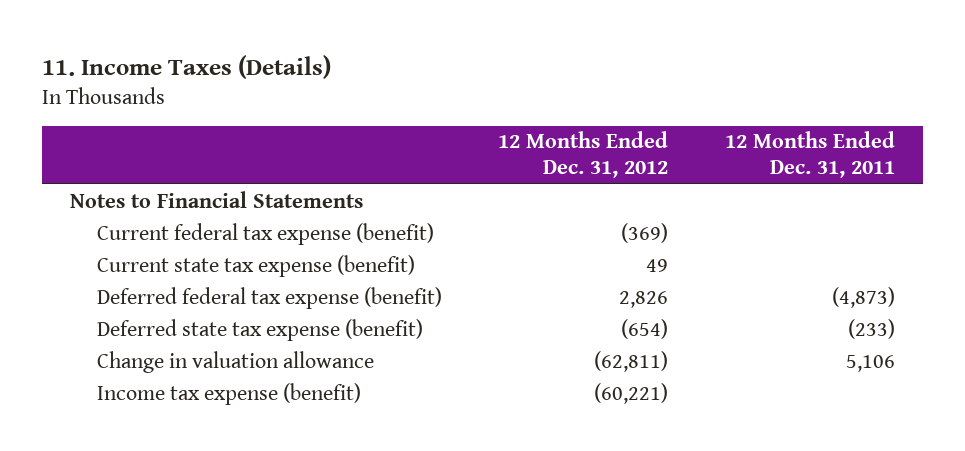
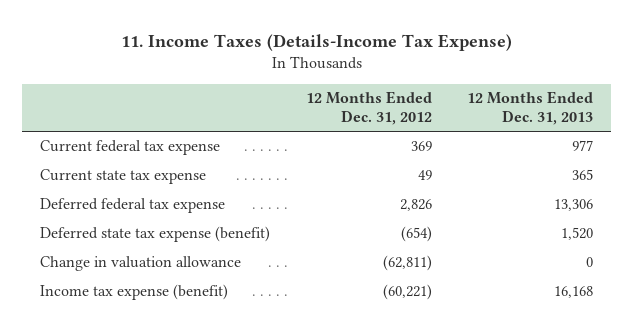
[42,55,332,80] 11. Income Taxes (Details) -> [120,33,512,51] 11. Income Taxes (Details-Income Tax Expense)
[724,131,895,179] 12 Months Ended Dec. 31, 2011 -> none
none -> [467,91,594,126] 12 Months Ended Dec. 31, 2013
[70,190,364,208] Notes to Financial Statements -> none
[96,222,434,245] Current federal tax expense (benefit) -> [39,140,220,156] Current federal tax expense
[621,222,669,243] (369) -> [410,141,432,152] 369
[96,254,415,277] Current state tax expense (benefit) -> [39,169,206,185] Current state tax expense
[96,286,442,309] Deferred federal tax expense (benefit) -> [39,198,225,214] Deferred federal tax expense

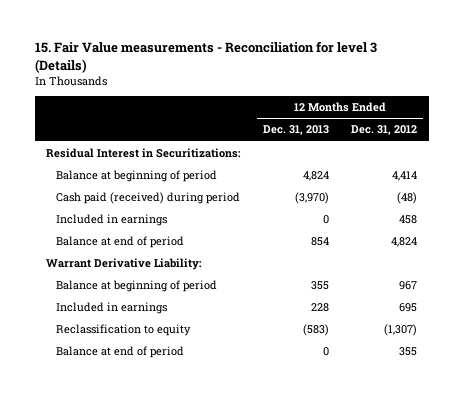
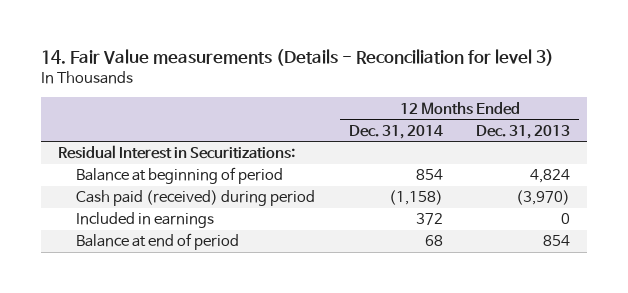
[34,41,377,73] 15. Fair Value measurements - Reconciliation for level 3 (Details) -> [40,49,554,67] 14. Fair Value measurements (Details - Reconciliation for level 3)
[351,125,418,136] Dec. 31, 2012 -> none
none -> [348,124,443,139] Dec. 31, 2014
[46,258,203,271] Warrant Derivative Liability: -> none
[56,280,218,293] Balance at beginning of period -> none
[56,302,168,315] Included in earnings -> none
[56,324,192,337] Reclassification to equity -> none
[56,346,185,359] Balance at end of period -> none

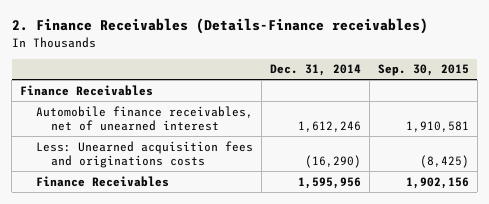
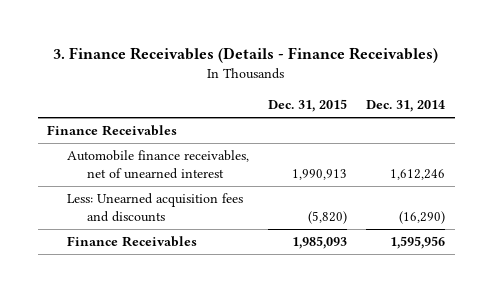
[11,18,428,35] 2. Finance Receivables (Details-Finance receivables) -> [53,47,439,64] 3. Finance Receivables (Details - Finance Receivables)
[377,64,469,77] Sep. 30, 2015 -> none
none -> [268,99,348,113] Dec. 31, 2015
[35,140,253,168] Less: Unearned acquisition fees and originations costs -> [66,193,243,223] Less: Unearned acquisition fees and discounts

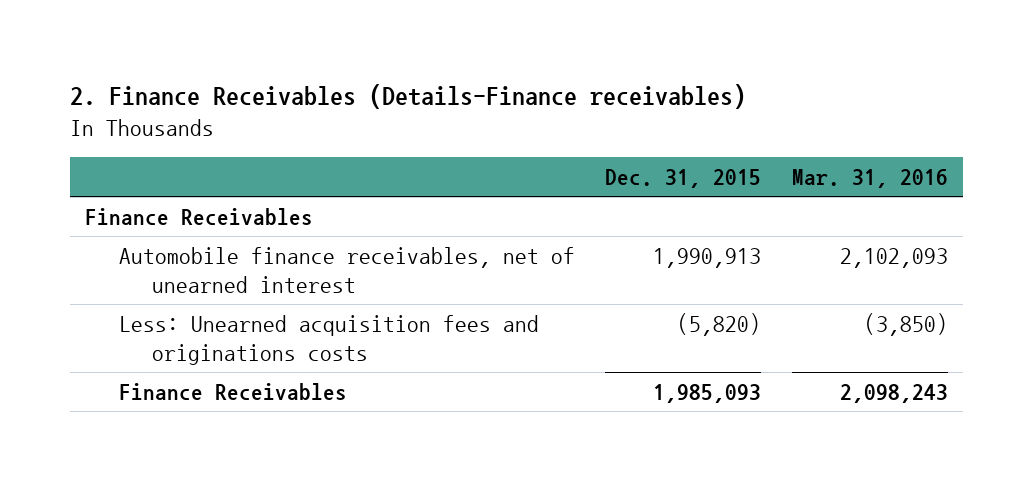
[53,47,439,64] 3. Finance Receivables (Details - Finance Receivables) -> [69,84,746,110] 2. Finance Receivables (Details-Finance receivables)
[366,100,446,113] Dec. 31, 2014 -> none
none -> [791,168,948,188] Mar. 31, 2016
[66,193,243,223] Less: Unearned acquisition fees and discounts -> [118,314,539,365] Less: Unearned acquisition fees and originations costs

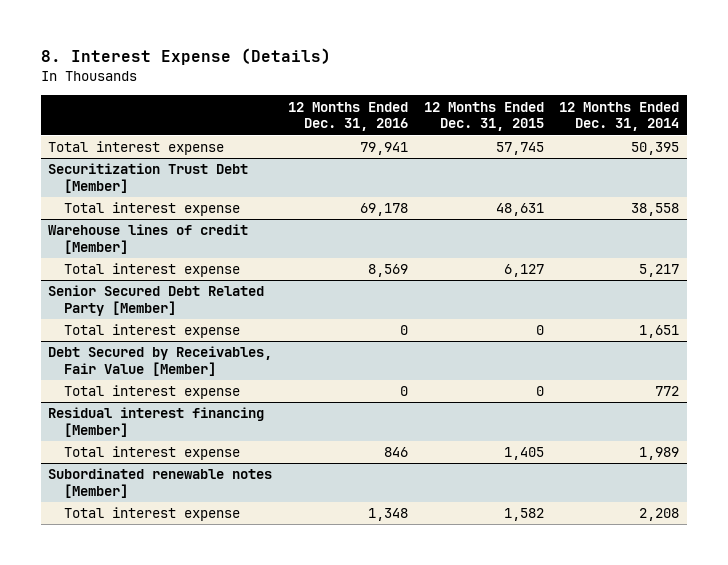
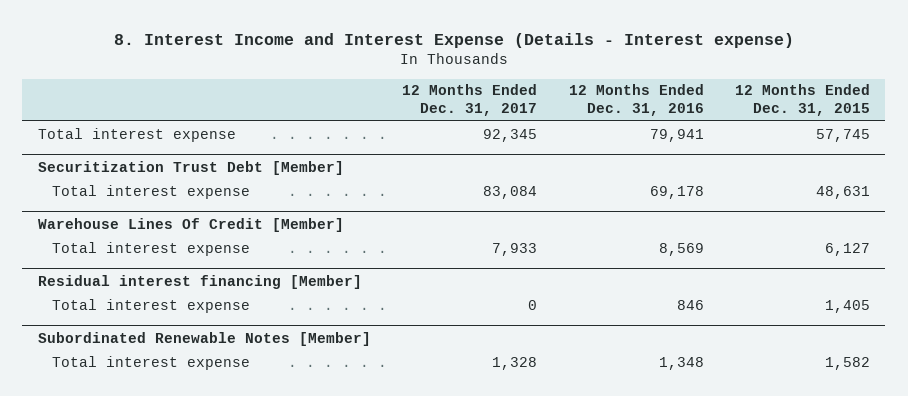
[40,48,331,66] 8. Interest Expense (Details) -> [113,32,794,48] 8. Interest Income and Interest Expense (Details - Interest expense)
[559,101,680,132] 12 Months Ended Dec. 31, 2014 -> none
none -> [402,84,538,117] 12 Months Ended Dec. 31, 2017
[48,224,249,255] Warehouse lines of credit [Member] -> [38,217,345,232] Warehouse Lines Of Credit [Member]
[48,285,265,317] Senior Secured Debt Related Party [Member] -> none
[63,324,240,339] Total interest expense -> none
[48,346,273,377] Debt Secured by Receivables, Fair Value [Member] -> none
[63,385,240,400] Total interest expense -> none
[48,468,273,499] Subordinated renewable notes [Member] -> [38,331,372,346] Subordinated Renewable Notes [Member]

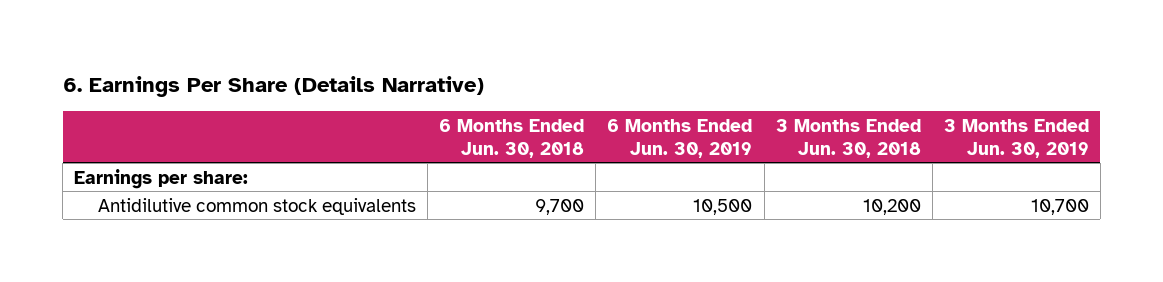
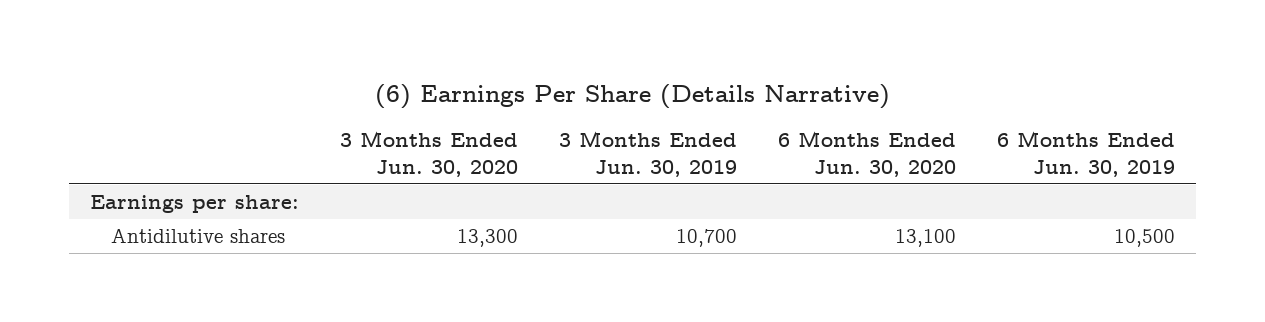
[62,76,484,98] 6. Earnings Per Share (Details Narrative) -> [374,83,890,109] (6) Earnings Per Share (Details Narrative)
[439,118,585,158] 6 Months Ended Jun. 30, 2018 -> none
[775,118,921,158] 3 Months Ended Jun. 30, 2018 -> none
none -> [340,131,519,177] 3 Months Ended Jun. 30, 2020
none -> [778,131,957,177] 6 Months Ended Jun. 30, 2020
[98,197,417,215] Antidilutive common stock equivalents -> [110,228,285,244] Antidilutive shares

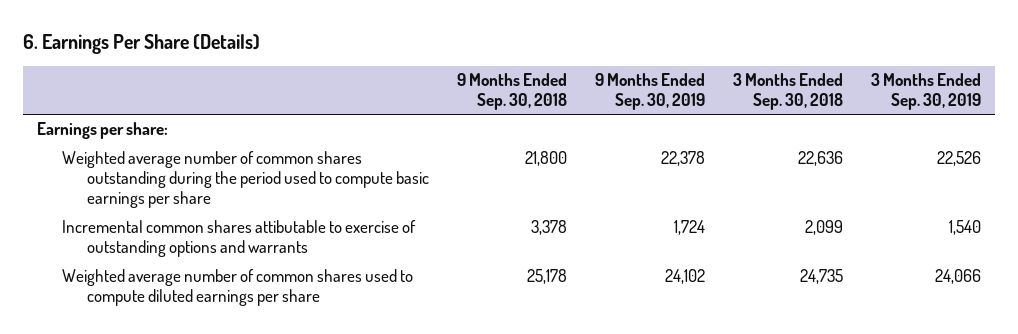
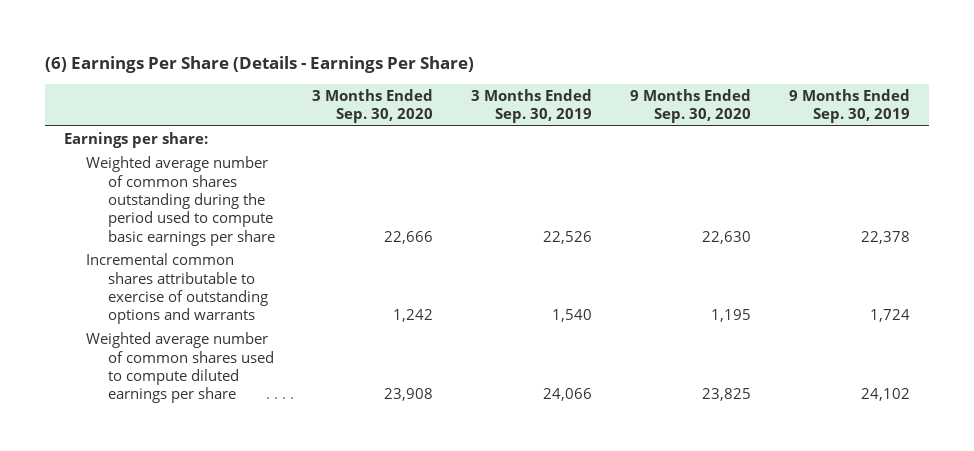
[22,33,260,54] 6. Earnings Per Share (Details) -> [45,55,475,73] (6) Earnings Per Share (Details - Earnings Per Share)
[457,73,568,111] 9 Months Ended Sep. 30, 2018 -> none
[733,73,844,111] 3 Months Ended Sep. 30, 2018 -> none
none -> [312,88,434,124] 3 Months Ended Sep. 30, 2020
none -> [629,88,751,124] 9 Months Ended Sep. 30, 2020
[62,220,417,258] Incremental common shares attibutable to exercise of outstanding options and warrants -> [85,253,268,325] Incremental common shares attributable to exercise of outstanding options and warrants

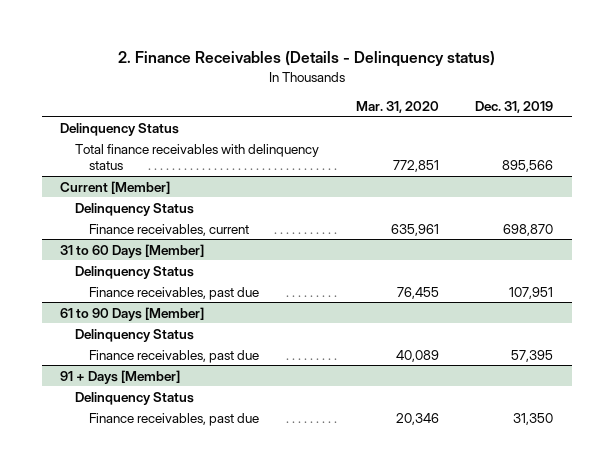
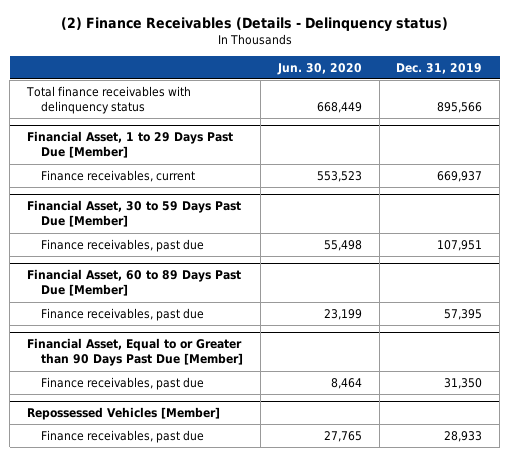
[117,51,495,68] 2. Finance Receivables (Details - Delinquency status) -> [60,17,448,33] (2) Finance Receivables (Details - Delinquency status)
[355,100,439,113] Mar. 31, 2020 -> none
none -> [276,62,362,75] Jun. 30, 2020
[60,122,180,136] Delinquency Status -> none
[74,202,194,216] Delinquency Status -> none
[74,265,194,279] Delinquency Status -> none
[60,180,171,194] Current [Member] -> [27,131,234,159] Financial Asset, 1 to 29 Days Past Due [Member]
[503,223,554,236] 698,870 -> [437,170,483,182] 669,937
[60,243,205,258] 31 to 60 Days [Member] -> [27,200,242,228] Financial Asset, 30 to 59 Days Past Due [Member]
[74,328,194,342] Delinquency Status -> none
[60,306,205,321] 61 to 90 Days [Member] -> [27,269,242,297] Financial Asset, 60 to 89 Days Past Due [Member]
[74,391,194,405] Delinquency Status -> none
[60,369,181,384] 91 + Days [Member] -> [27,338,244,367] Financial Asset, Equal to or Greater than 90 Days Past Due [Member]
none -> [27,407,221,421] Repossessed Vehicles [Member]
none -> [41,429,205,443] Finance receivables, past due

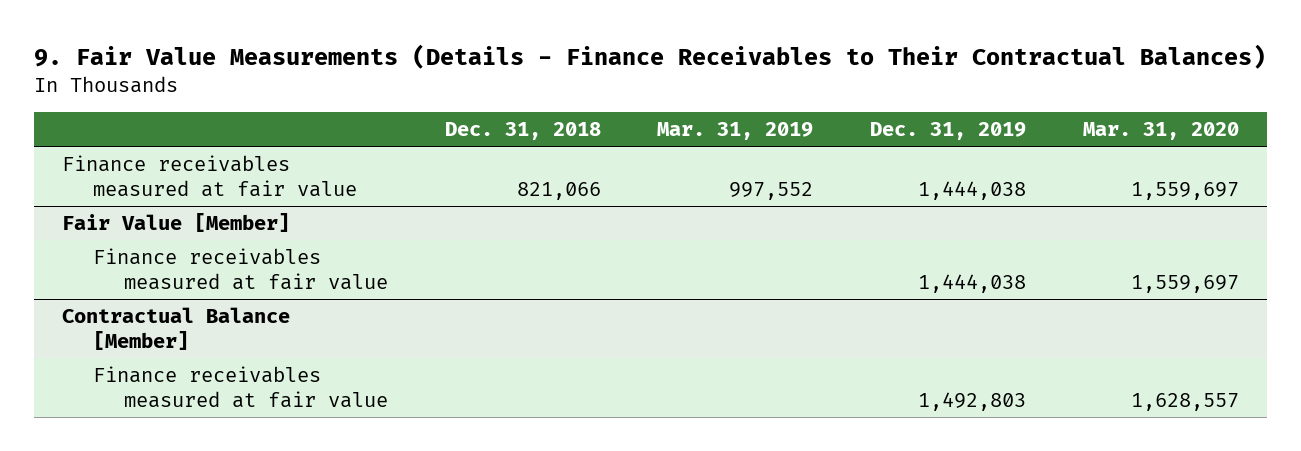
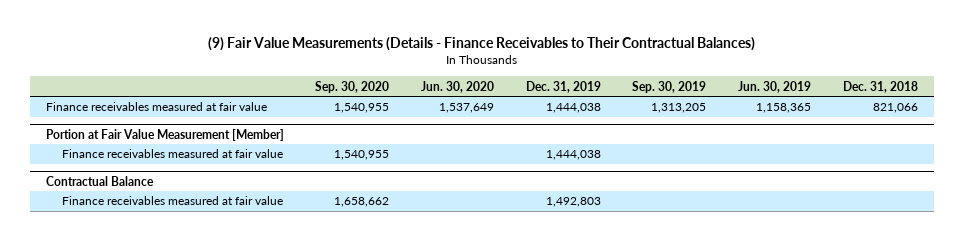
[34,43,1267,69] 9. Fair Value Measurements (Details - Finance Receivables to Their Contractual Balances) -> [207,37,755,52] (9) Fair Value Measurements (Details - Finance Receivables to Their Contractual Balances)
[657,122,814,141] Mar. 31, 2019 -> none
[1082,122,1239,141] Mar. 31, 2020 -> none
none -> [315,80,390,93] Sep. 30, 2020
none -> [420,80,494,93] Jun. 30, 2020
none -> [632,80,707,93] Sep. 30, 2019
none -> [737,80,811,93] Jun. 30, 2019
[62,213,291,233] Fair Value [Member] -> [45,128,284,141] Portion at Fair Value Measurement [Member]
[62,307,291,350] Contractual Balance [Member] -> [45,175,154,186] Contractual Balance

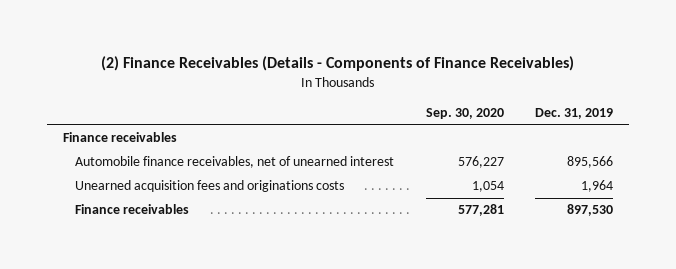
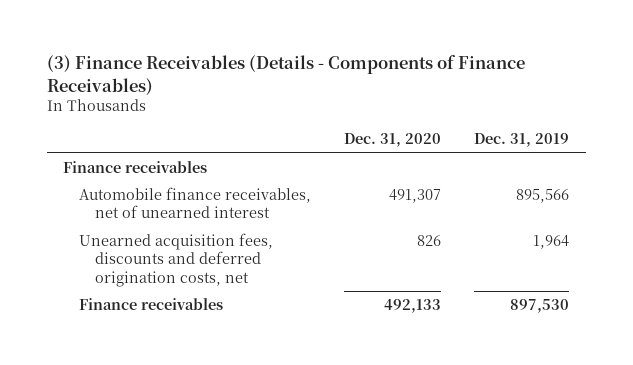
[100,56,574,72] (2) Finance Receivables (Details - Components of Finance Receivables) -> [46,55,525,95] (3) Finance Receivables (Details - Components of Finance Receivables)
[425,108,504,120] Sep. 30, 2020 -> none
none -> [344,133,442,148] Dec. 31, 2020
[75,180,345,193] Unearned acquisition fees and originations costs -> [78,232,273,288] Unearned acquisition fees, discounts and deferred origination costs, net

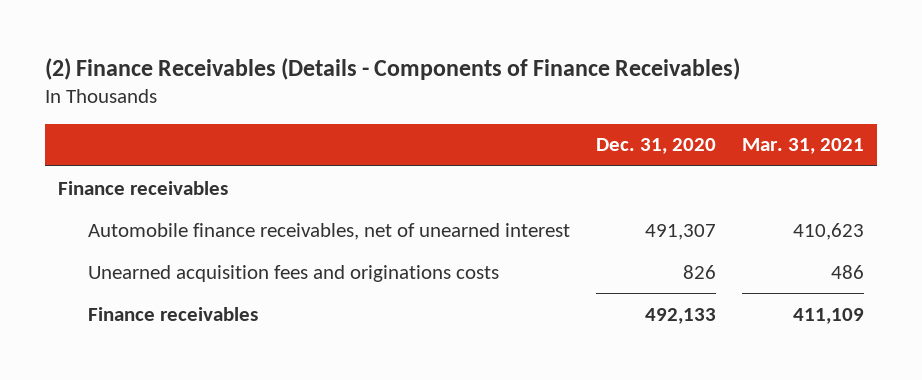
[46,55,525,95] (3) Finance Receivables (Details - Components of Finance Receivables) -> [44,58,740,81] (2) Finance Receivables (Details - Components of Finance Receivables)
[474,133,570,148] Dec. 31, 2019 -> none
none -> [742,138,865,155] Mar. 31, 2021
[78,232,273,288] Unearned acquisition fees, discounts and deferred origination costs, net -> [88,264,500,282] Unearned acquisition fees and originations costs

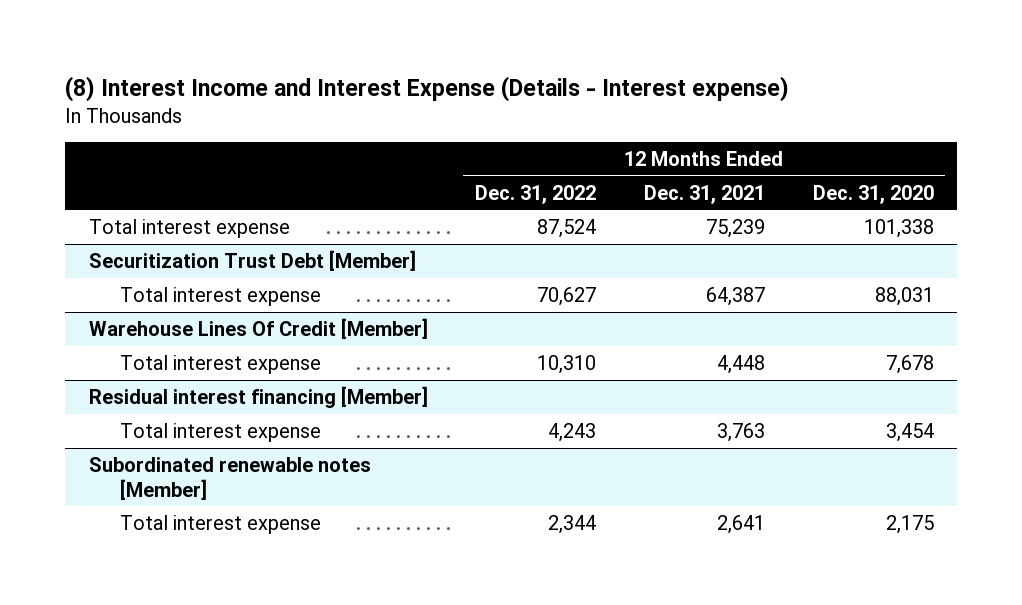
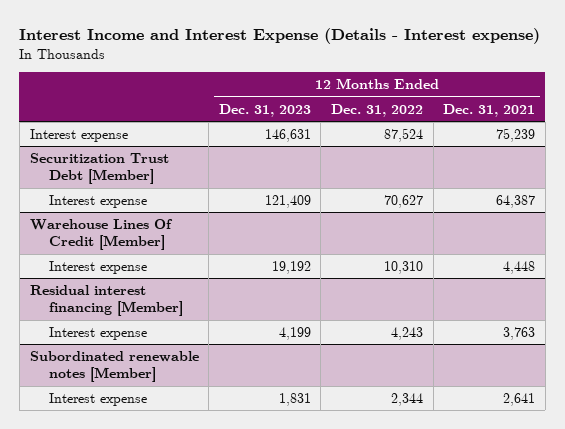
[64,75,789,102] (8) Interest Income and Interest Expense (Details - Interest expense) -> [19,28,541,45] Interest Income and Interest Expense (Details - Interest expense)
[812,184,934,204] Dec. 31, 2020 -> none
none -> [218,103,311,117] Dec. 31, 2023
[88,218,290,238] Total interest expense -> [29,128,128,142] Interest expense
[120,286,322,306] Total interest expense -> [48,194,147,208] Interest expense
[120,354,322,374] Total interest expense -> [48,260,147,274] Interest expense
[120,422,322,442] Total interest expense -> [48,326,147,340] Interest expense
[120,514,322,534] Total interest expense -> [48,392,147,406] Interest expense

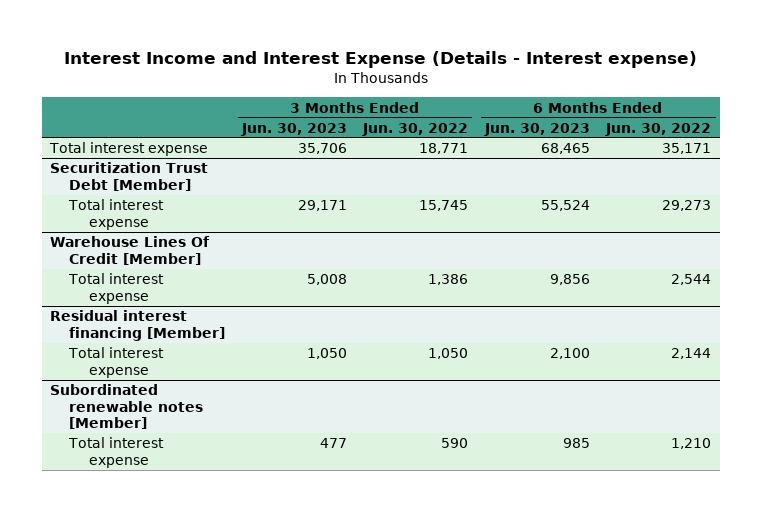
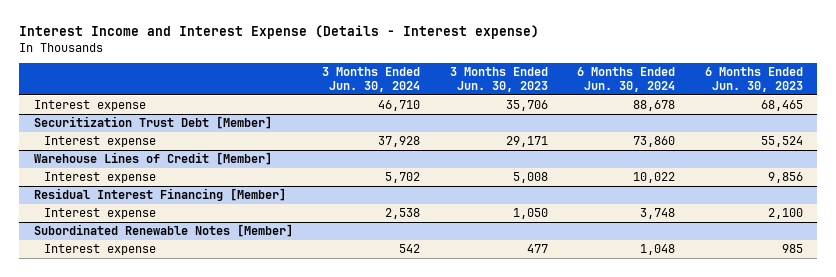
[362,122,469,136] Jun. 30, 2022 -> none
[605,122,712,136] Jun. 30, 2022 -> none
none -> [322,67,421,92] 3 Months Ended Jun. 30, 2024
none -> [577,67,676,92] 6 Months Ended Jun. 30, 2024
[48,142,208,157] Total interest expense -> [33,100,146,112] Interest expense
[68,199,165,230] Total interest expense -> [44,136,157,148] Interest expense
[49,236,210,265] Warehouse Lines Of Credit [Member] -> [33,152,272,166] Warehouse Lines of Credit [Member]
[68,273,165,304] Total interest expense -> [44,172,157,184] Interest expense
[49,310,226,341] Residual interest financing [Member] -> [33,188,286,202] Residual Interest Financing [Member]
[68,347,165,378] Total interest expense -> [44,208,157,220] Interest expense
[49,384,204,430] Subordinated renewable notes [Member] -> [33,224,293,238] Subordinated Renewable Notes [Member]
[68,437,165,468] Total interest expense -> [44,244,157,256] Interest expense

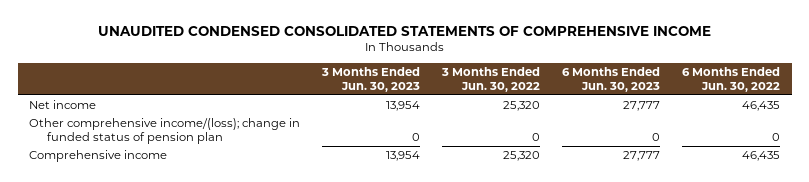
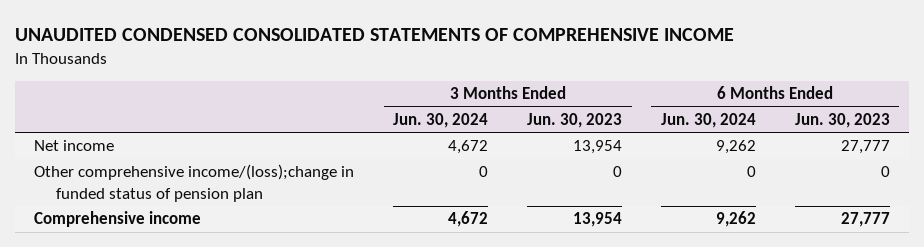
[441,67,541,92] 3 Months Ended Jun. 30, 2022 -> none
[682,67,781,92] 6 Months Ended Jun. 30, 2022 -> none
none -> [393,113,489,129] Jun. 30, 2024
none -> [660,113,756,129] Jun. 30, 2024
[28,118,300,144] Other comprehensive income/(loss); change in funded status of pension plan -> [34,164,355,202] Other comprehensive income/(loss);change in funded status of pension plan

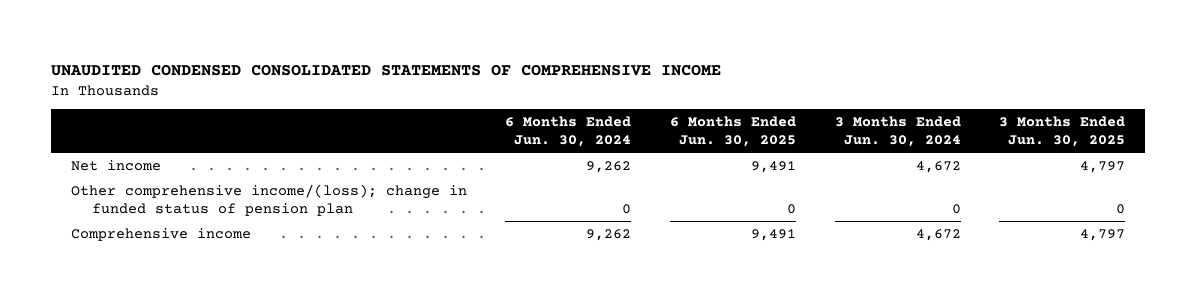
[527,113,623,129] Jun. 30, 2023 -> none
[794,113,890,129] Jun. 30, 2023 -> none
none -> [670,116,797,148] 6 Months Ended Jun. 30, 2025
none -> [999,116,1126,148] 3 Months Ended Jun. 30, 2025
[34,164,355,202] Other comprehensive income/(loss);change in funded status of pension plan -> [70,183,467,216] Other comprehensive income/(loss); change in funded status of pension plan

